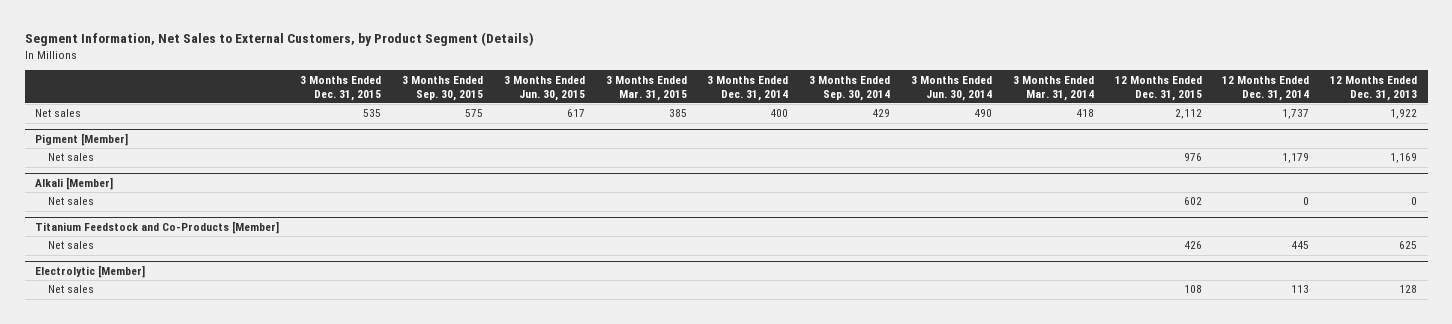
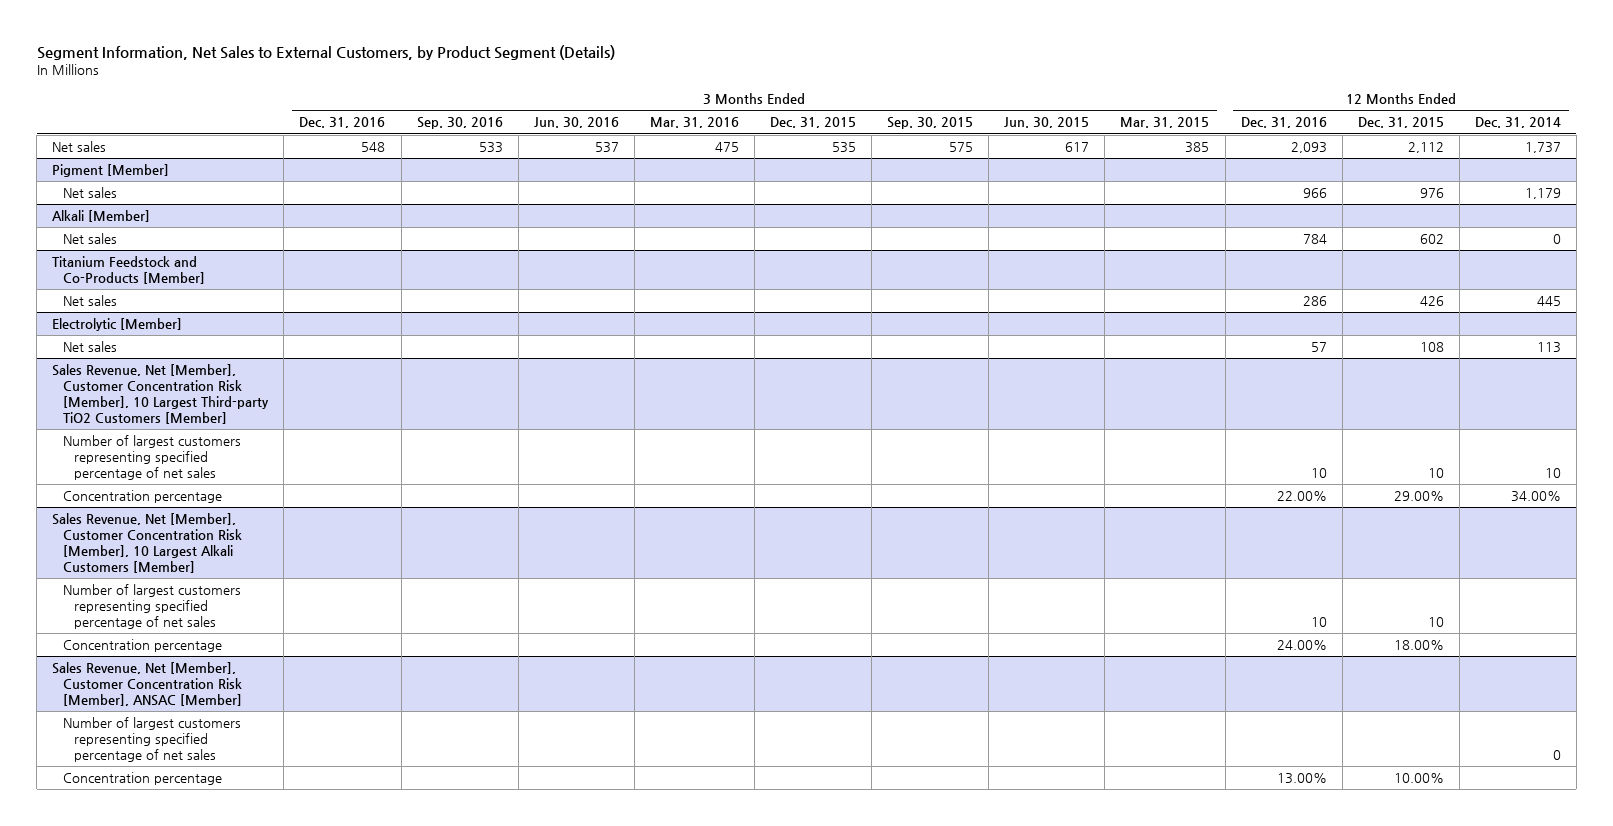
[707,75,789,101] 3 Months Ended Dec. 31, 2014 -> none
[809,75,891,101] 3 Months Ended Sep. 30, 2014 -> none
[910,75,992,101] 3 Months Ended Jun. 30, 2014 -> none
[1012,75,1094,101] 3 Months Ended Mar. 31, 2014 -> none
[1330,75,1418,101] 12 Months Ended Dec. 31, 2013 -> none
none -> [299,117,386,129] Dec. 31, 2016
none -> [416,117,503,130] Sep. 30, 2016
none -> [533,117,619,129] Jun. 30, 2016
none -> [649,117,739,129] Mar. 31, 2016
none -> [1240,117,1327,129] Dec. 31, 2016
none -> [52,364,270,425] Sales Revenue, Net [Member], Customer Concentration Risk [Member], 10 Largest Third-party TiO2 Customers [Member]
none -> [63,435,242,481] Number of largest customers representing specified percentage of net sales
none -> [63,490,223,504] Concentration percentage
none -> [52,513,243,574] Sales Revenue, Net [Member], Customer Concentration Risk [Member], 10 Largest Alkali Customers [Member]
none -> [63,584,242,630] Number of largest customers representing specified percentage of net sales
none -> [63,639,223,653] Concentration percentage
none -> [52,662,243,707] Sales Revenue, Net [Member], Customer Concentration Risk [Member], ANSAC [Member]
none -> [63,717,242,763] Number of largest customers representing specified percentage of net sales
none -> [63,772,223,786] Concentration percentage

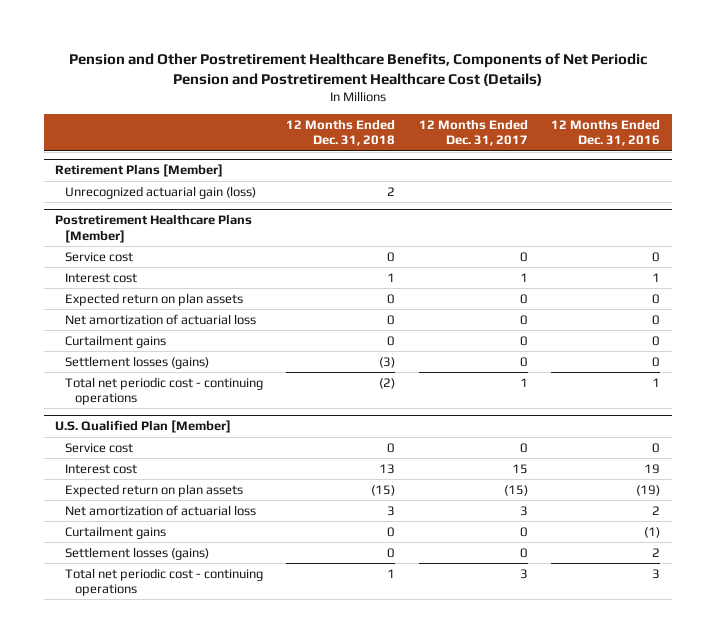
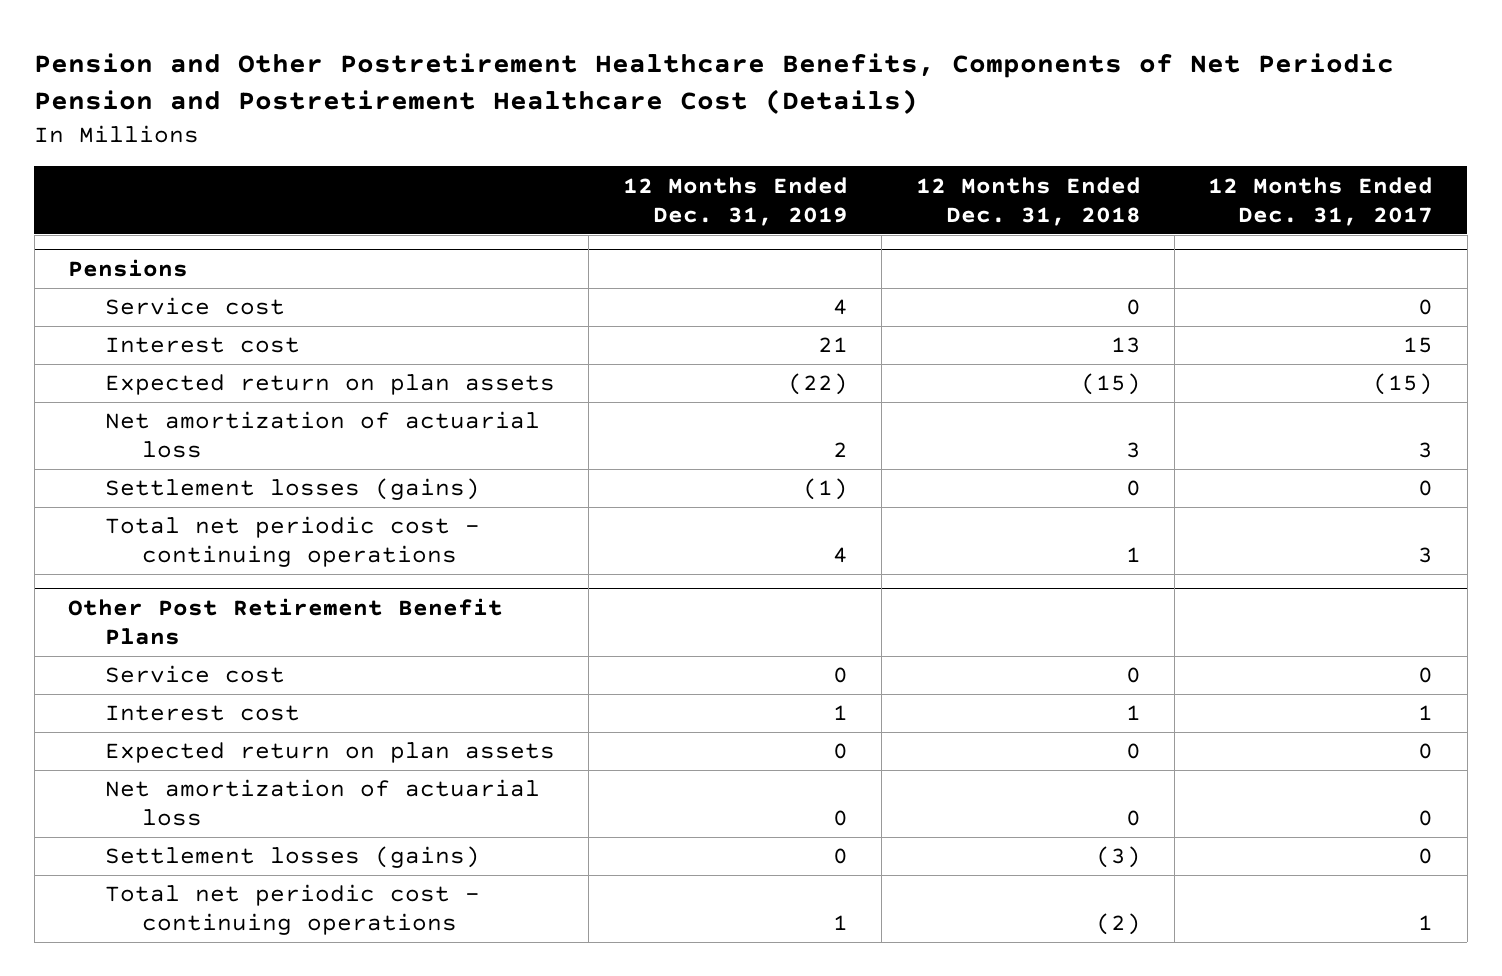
[551,119,661,147] 12 Months Ended Dec. 31, 2016 -> none
none -> [622,176,848,226] 12 Months Ended Dec. 31, 2019
[64,185,256,199] Unrecognized actuarial gain (loss) -> none
[55,214,253,243] Postretirement Healthcare Plans [Member] -> none
[64,251,133,262] Service cost -> none
[64,272,137,283] Interest cost -> none
[64,292,243,306] Expected return on plan assets -> none
[64,313,256,325] Net amortization of actuarial loss -> none
[64,334,166,348] Curtailment gains -> none
[64,355,209,369] Settlement losses (gains) -> none
[64,376,263,405] Total net periodic cost - continuing operations -> none
[55,420,232,434] U.S. Qualified Plan [Member] -> none
[55,164,224,178] Retirement Plans [Member] -> [68,258,189,277] Pensions
[64,525,166,539] Curtailment gains -> none
none -> [68,597,504,645] Other Post Retirement Benefit Plans
none -> [104,665,285,684] Service cost
none -> [104,705,300,722] Interest cost
none -> [104,742,555,764] Expected return on plan assets
none -> [104,779,540,827] Net amortization of actuarial loss
none -> [104,846,480,869] Settlement losses (gains)
none -> [104,884,480,936] Total net periodic cost - continuing operations

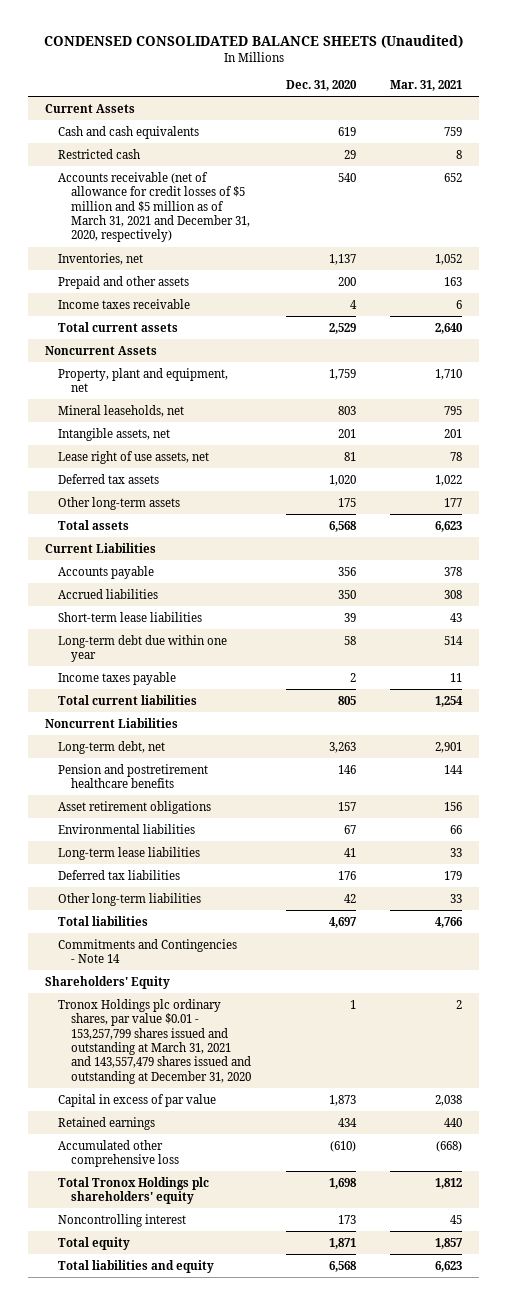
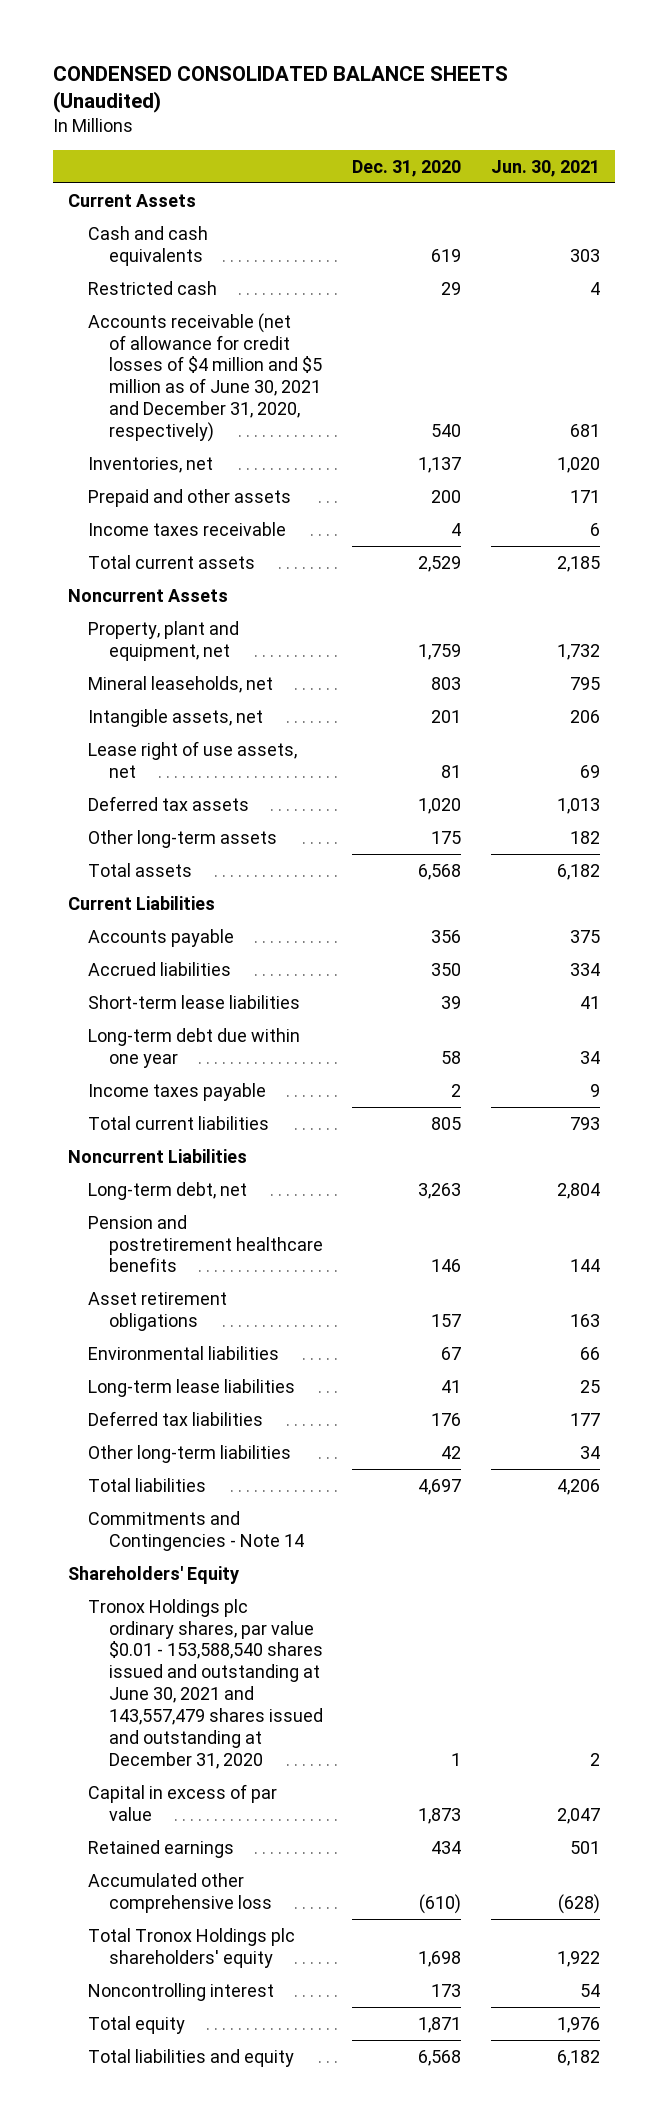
[389,79,462,91] Mar. 31, 2021 -> none
none -> [490,159,600,177] Jun. 30, 2021
[58,171,251,243] Accounts receivable (net of allowance for credit losses of $5 million and $5 million as of March 31, 2021 and December 31, 2020, respectively) -> [88,312,323,443] Accounts receivable (net of allowance for credit losses of $4 million and $5 million as of June 30, 2021 and December 31, 2020, respectively)
[58,998,252,1084] Tronox Holdings plc ordinary shares, par value $0.01 - 153,257,799 shares issued and outstanding at March 31, 2021 and 143,557,479 shares issued and outstanding at December 31, 2020 -> [88,1598,324,1769] Tronox Holdings plc ordinary shares, par value $0.01 - 153,588,540 shares issued and outstanding at June 30, 2021 and 143,557,479 shares issued and outstanding at December 31, 2020

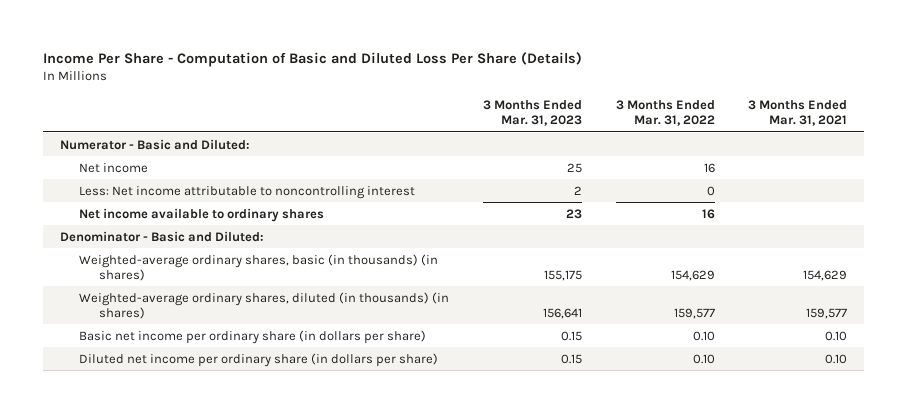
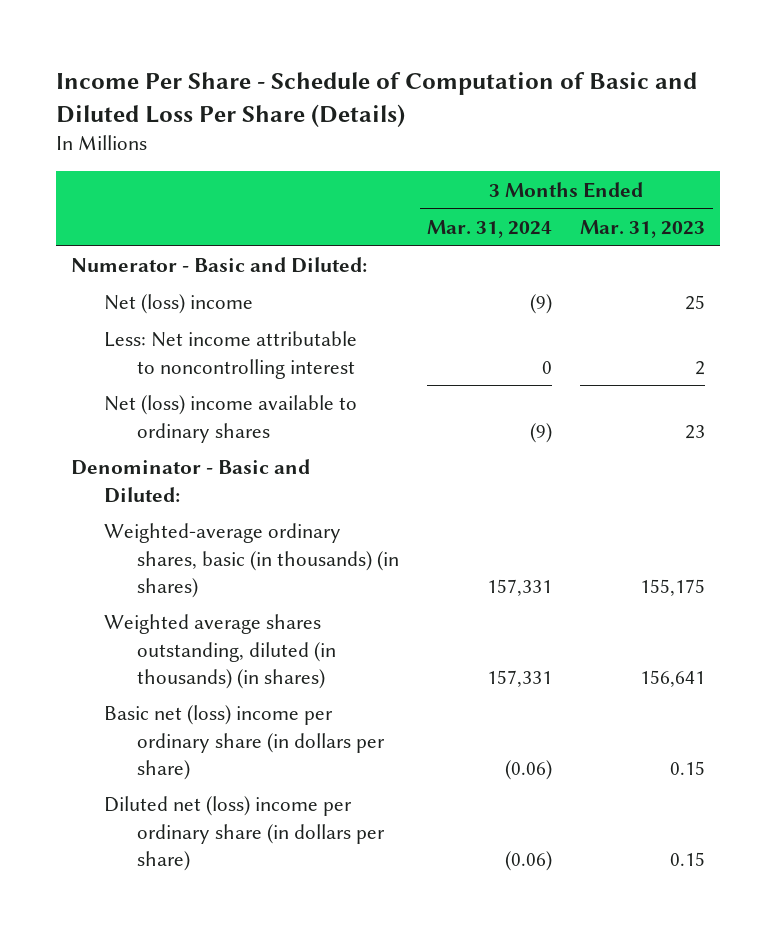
[43,52,583,68] Income Per Share - Computation of Basic and Diluted Loss Per Share (Details) -> [56,72,698,127] Income Per Share - Schedule of Computation of Basic and Diluted Loss Per Share (Details)
[615,99,715,127] 3 Months Ended Mar. 31, 2022 -> none
[748,99,848,127] 3 Months Ended Mar. 31, 2021 -> none
none -> [426,220,552,239] Mar. 31, 2024
[79,162,149,173] Net income -> [103,294,253,315] Net (loss) income
[79,207,325,222] Net income available to ordinary shares -> [103,395,357,443] Net (loss) income available to ordinary shares
[79,291,450,319] Weighted-average ordinary shares, diluted (in thousands) (in shares) -> [103,614,336,689] Weighted average shares outstanding, diluted (in thousands) (in shares)
[79,329,427,344] Basic net income per ordinary share (in dollars per share) -> [103,705,385,780] Basic net (loss) income per ordinary share (in dollars per share)
[79,352,439,367] Diluted net income per ordinary share (in dollars per share) -> [103,796,385,871] Diluted net (loss) income per ordinary share (in dollars per share)

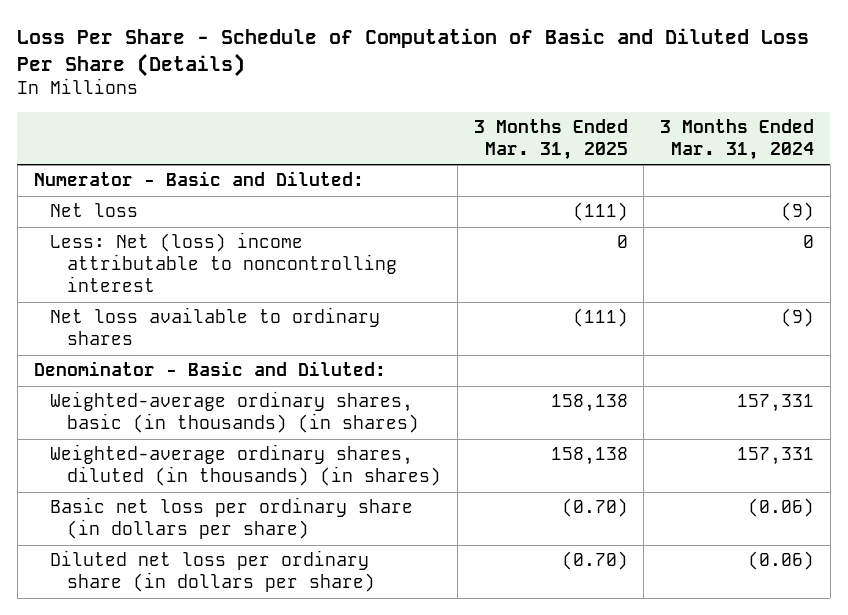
[56,72,698,127] Income Per Share - Schedule of Computation of Basic and Diluted Loss Per Share (Details) -> [17,28,810,78] Loss Per Share - Schedule of Computation of Basic and Diluted Loss Per Share (Details)
[580,220,706,239] Mar. 31, 2023 -> none
none -> [473,119,628,161] 3 Months Ended Mar. 31, 2025
[103,294,253,315] Net (loss) income -> [50,203,139,218] Net loss
[103,331,357,379] Less: Net income attributable to noncontrolling interest -> [50,232,398,293] Less: Net (loss) income attributable to noncontrolling interest
[103,395,357,443] Net (loss) income available to ordinary shares -> [50,307,381,346] Net loss available to ordinary shares
[103,614,336,689] Weighted average shares outstanding, diluted (in thousands) (in shares) -> [50,444,442,487] Weighted-average ordinary shares, diluted (in thousands) (in shares)
[103,705,385,780] Basic net (loss) income per ordinary share (in dollars per share) -> [50,497,414,540] Basic net loss per ordinary share (in dollars per share)
[103,796,385,871] Diluted net (loss) income per ordinary share (in dollars per share) -> [50,550,376,593] Diluted net loss per ordinary share (in dollars per share)

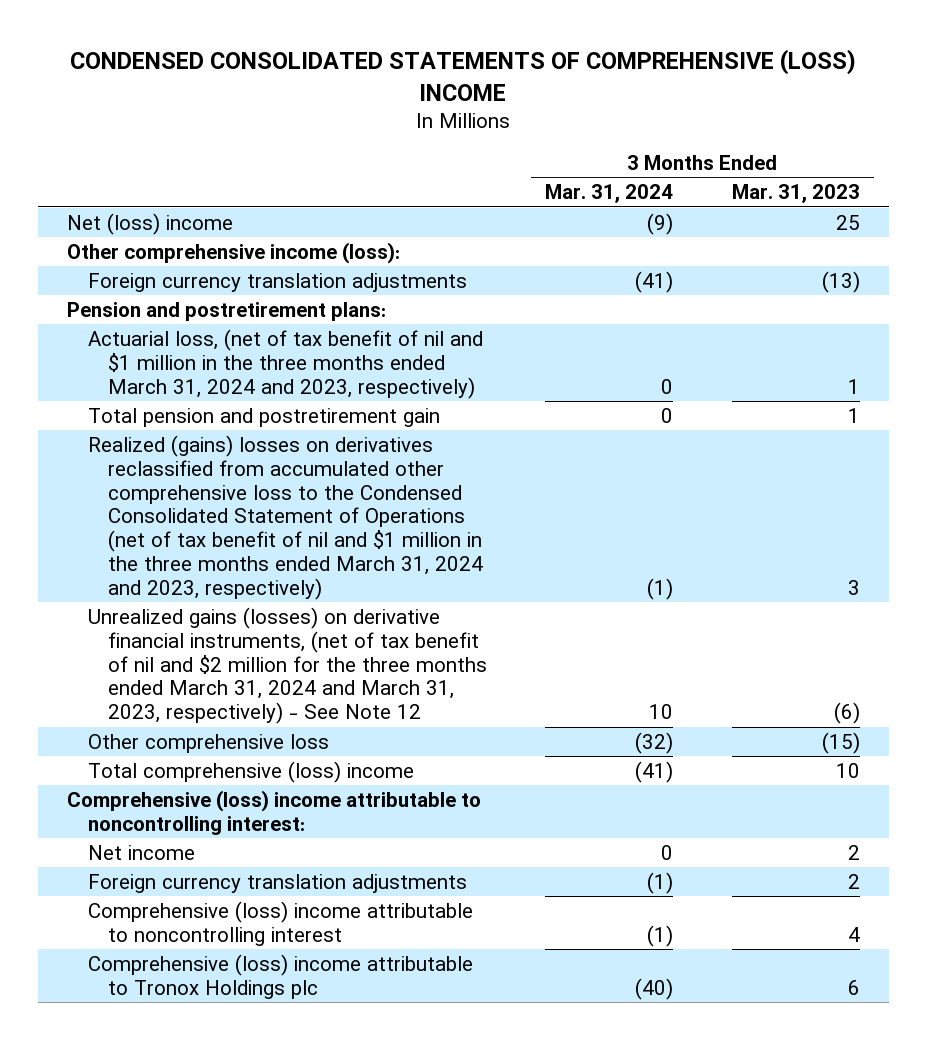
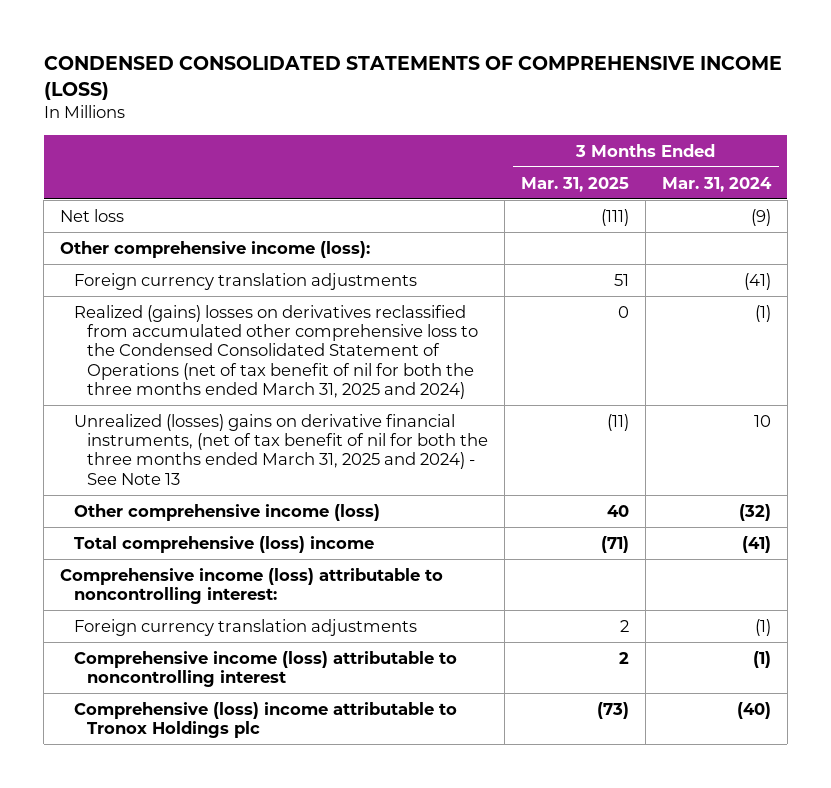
[70,49,857,101] CONDENSED CONSOLIDATED STATEMENTS OF COMPREHENSIVE (LOSS) INCOME -> [43,55,782,100] CONDENSED CONSOLIDATED STATEMENTS OF COMPREHENSIVE INCOME (LOSS)
[731,184,860,204] Mar. 31, 2023 -> none
none -> [520,176,629,192] Mar. 31, 2025
[67,212,234,235] Net (loss) income -> [60,208,125,222] Net loss
[67,301,387,321] Pension and postretirement plans: -> none
[87,328,483,399] Actuarial loss, (net of tax benefit of nil and $1 million in the three months ended March 31, 2024 and 2023, respectively) -> none
[87,407,440,427] Total pension and postretirement gain -> none
[87,434,483,601] Realized (gains) losses on derivatives reclassified from accumulated other comprehensive loss to the Condensed Consolidated Statement of Operations (net of tax benefit of nil and $1 million in the three months ended March 31, 2024 and 2023, respectively) -> [73,304,478,399] Realized (gains) losses on derivatives reclassified from accumulated other comprehensive loss to the Condensed Consolidated Statement of Operations (net of tax benefit of nil for both the three months ended March 31, 2025 and 2024)
[87,606,487,725] Unrealized gains (losses) on derivative financial instruments, (net of tax benefit of nil and $2 million for the three months ended March 31, 2024 and March 31, 2023, respectively) - See Note 12 -> [73,413,488,485] Unrealized (losses) gains on derivative financial instruments, (net of tax benefit of nil for both the three months ended March 31, 2025 and 2024) - See Note 13
[87,733,329,753] Other comprehensive loss -> [73,503,380,521] Other comprehensive income (loss)
[87,844,195,860] Net income -> none
[67,789,482,835] Comprehensive (loss) income attributable to noncontrolling interest: -> [60,567,444,605] Comprehensive income (loss) attributable to noncontrolling interest:
[87,900,473,946] Comprehensive (loss) income attributable to noncontrolling interest -> [73,650,457,688] Comprehensive income (loss) attributable to noncontrolling interest

